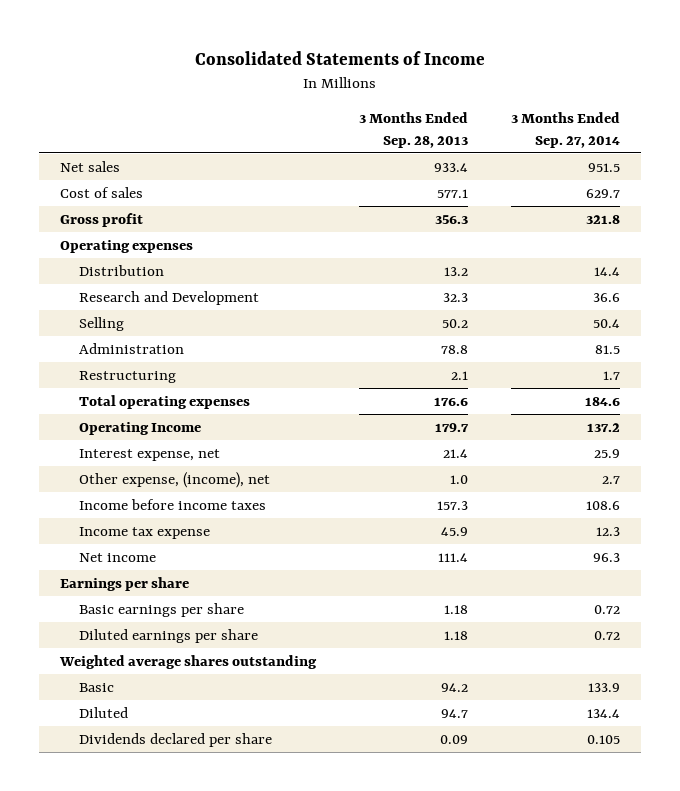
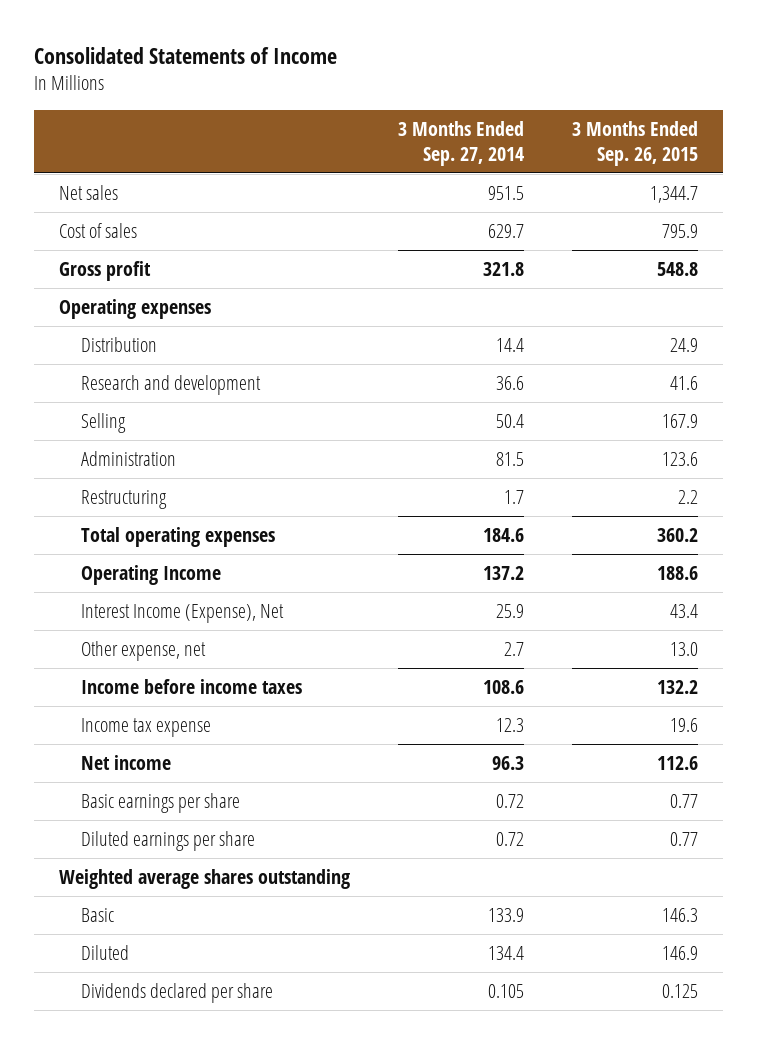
[358,112,468,148] 3 Months Ended Sep. 28, 2013 -> none
none -> [572,120,699,166] 3 Months Ended Sep. 26, 2015
[79,290,260,305] Research and Development -> [81,375,262,396] Research and development
[79,448,221,461] Interest expense, net -> [81,604,285,624] Interest Income (Expense), Net
[79,471,271,488] Other expense, (income), net -> [81,641,207,662] Other expense, net
[59,576,189,591] Earnings per share -> none

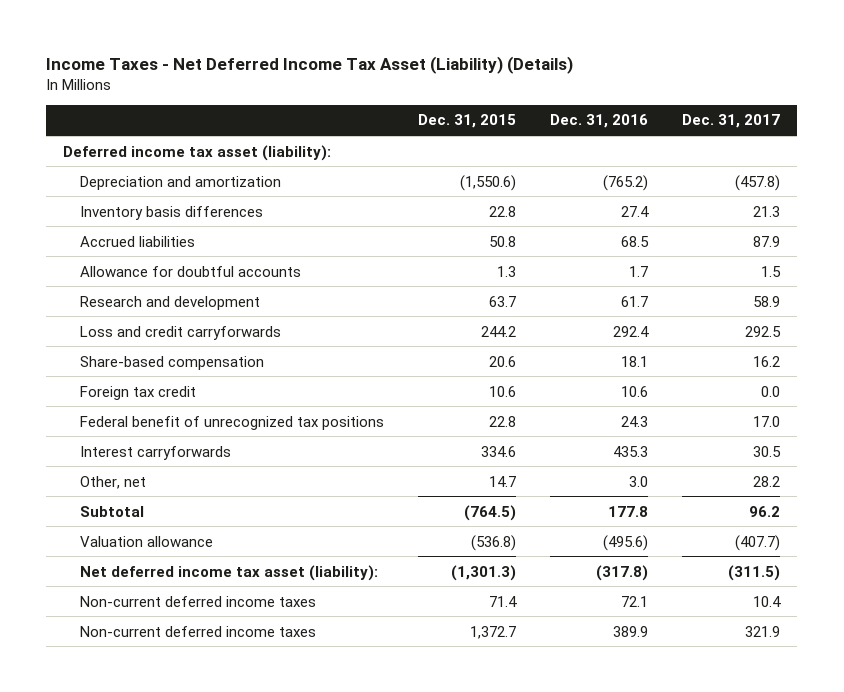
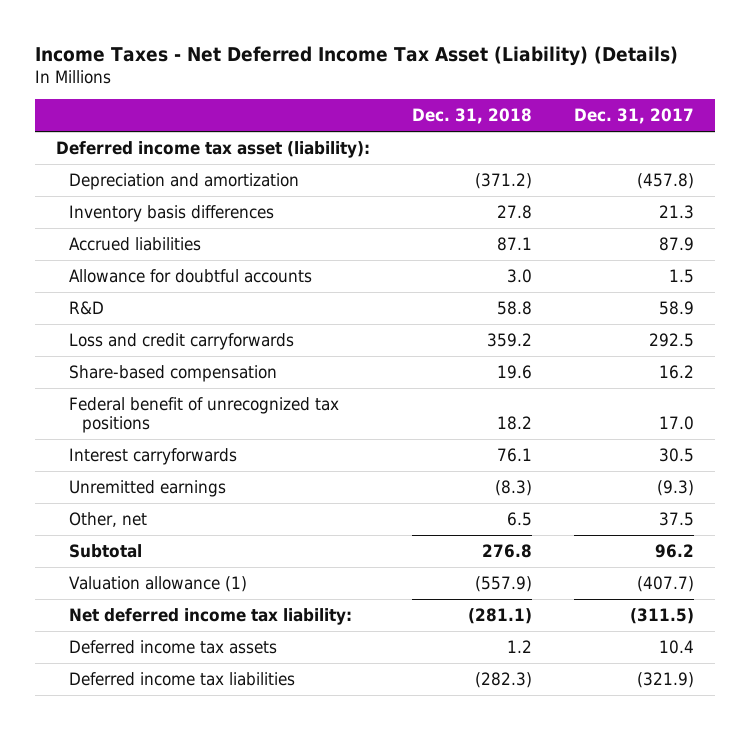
[418,114,517,129] Dec. 31, 2015 -> none
[550,114,649,129] Dec. 31, 2016 -> none
none -> [412,108,533,125] Dec. 31, 2018
[80,295,261,310] Research and development -> [68,300,104,315] R&D
[80,385,197,400] Foreign tax credit -> none
none -> [68,479,226,497] Unremitted earnings
[753,475,781,487] 28.2 -> [659,511,695,526] 37.5
[80,535,214,547] Valuation allowance -> [68,575,247,592] Valuation allowance (1)
[80,564,379,581] Net deferred income tax asset (liability): -> [68,607,352,625] Net deferred income tax liability:
[80,595,317,607] Non-current deferred income taxes -> [68,639,277,654] Deferred income tax assets
[80,625,317,637] Non-current deferred income taxes -> [68,671,295,686] Deferred income tax liabilities
[745,625,781,637] 321.9 -> [637,671,695,688] (321.9)

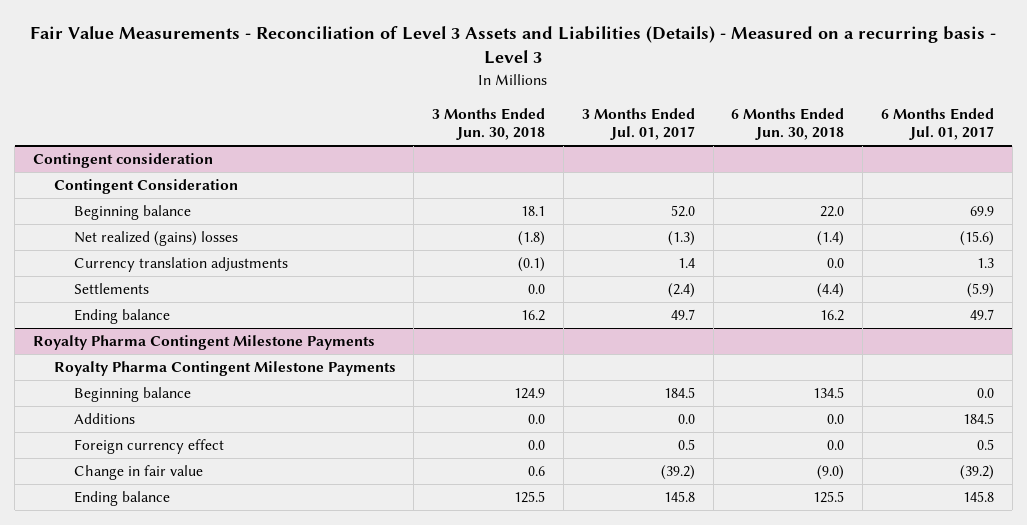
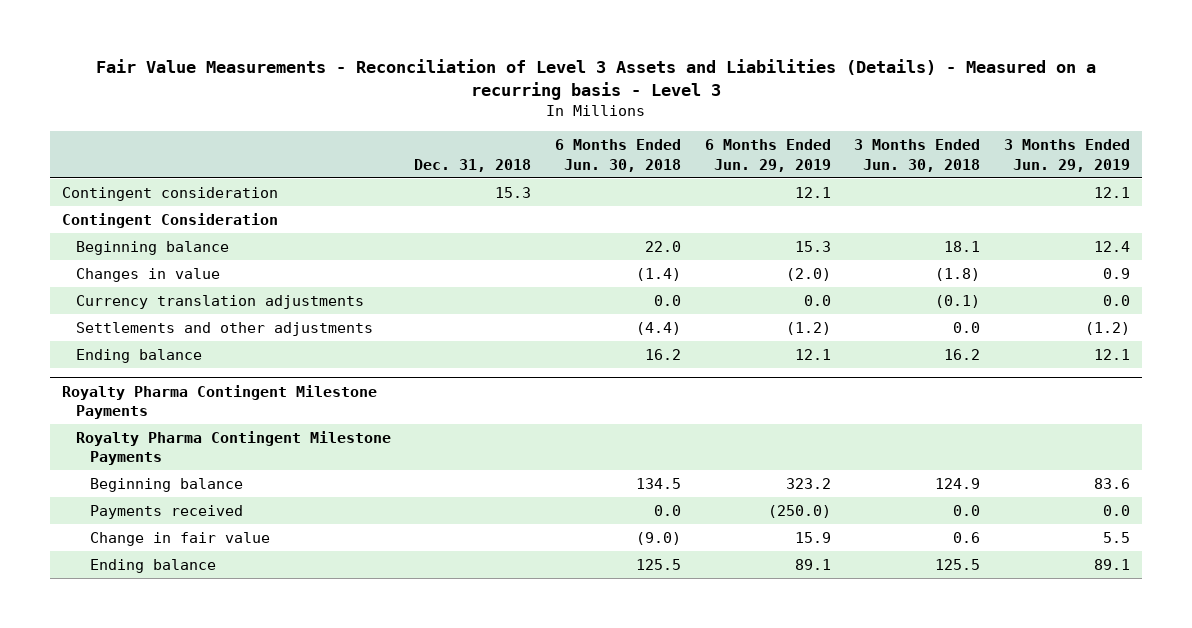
[581,107,695,141] 3 Months Ended Jul. 01, 2017 -> none
[880,107,994,141] 6 Months Ended Jul. 01, 2017 -> none
none -> [414,158,532,172] Dec. 31, 2018
none -> [704,139,831,172] 6 Months Ended Jun. 29, 2019
none -> [1004,139,1131,172] 3 Months Ended Jun. 29, 2019
[32,153,213,169] Contingent consideration -> none
none -> [61,186,278,201] Contingent consideration
[74,231,239,247] Net realized (gains) losses -> [75,267,220,282] Changes in value
[74,283,150,295] Settlements -> [75,321,373,336] Settlements and other adjustments
[74,413,136,425] Additions -> none
[74,439,225,455] Foreign currency effect -> none
none -> [89,504,243,519] Payments received

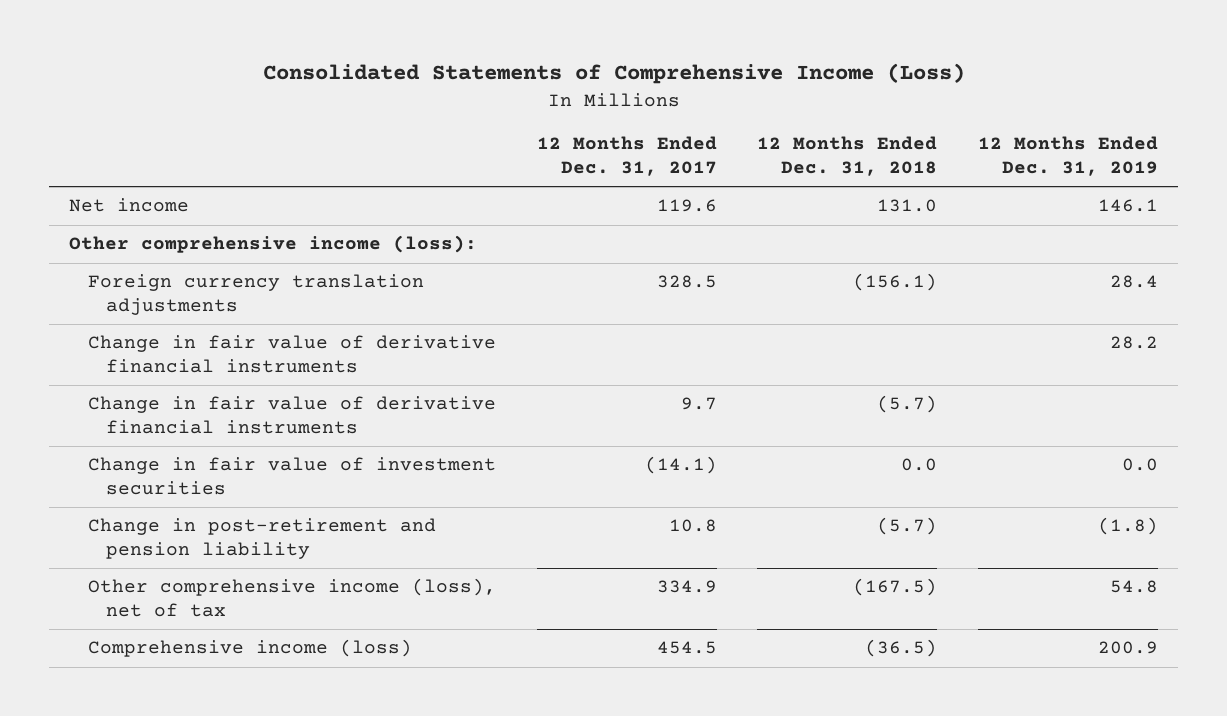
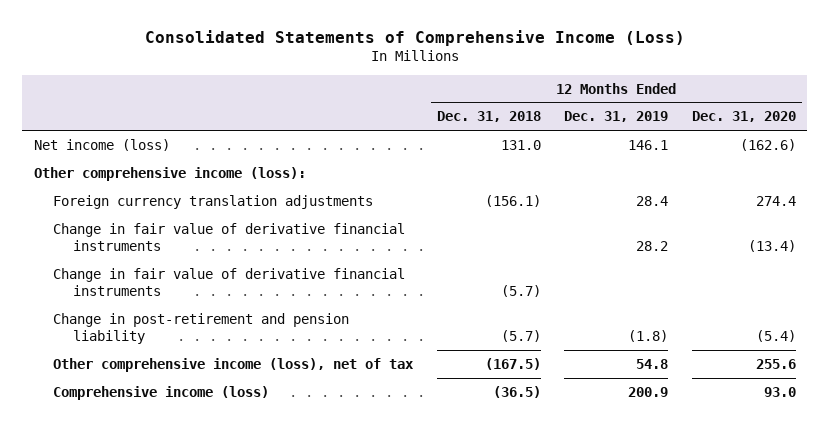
[536,136,717,176] 12 Months Ended Dec. 31, 2017 -> none
none -> [691,111,796,123] Dec. 31, 2020
[69,198,190,213] Net income -> [33,138,170,151] Net income (loss)
[87,457,496,495] Change in fair value of investment securities -> none

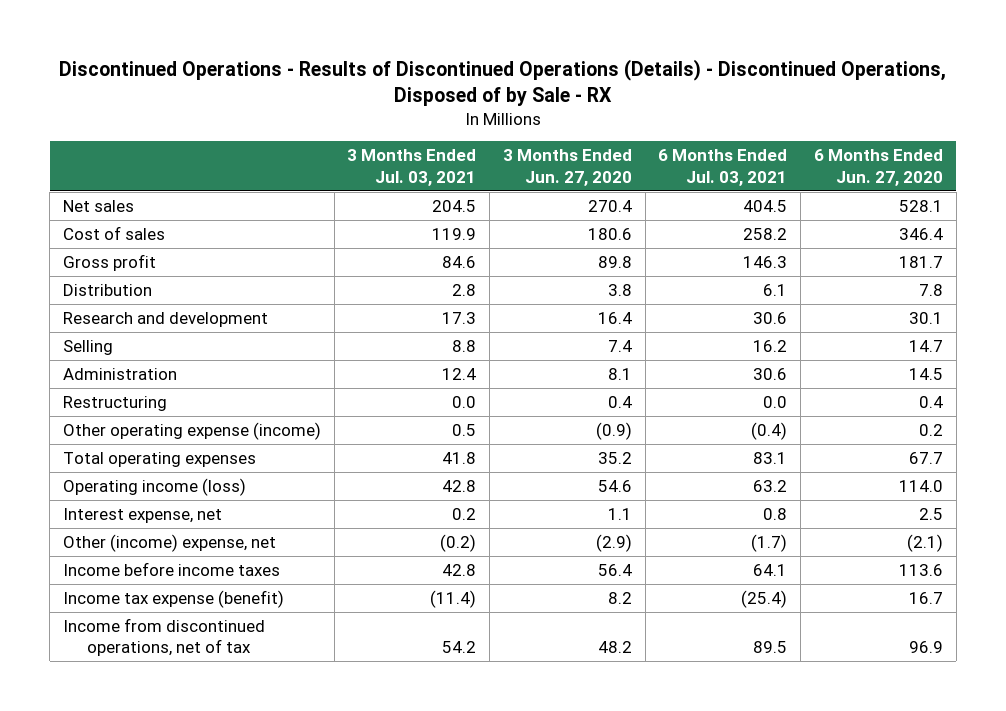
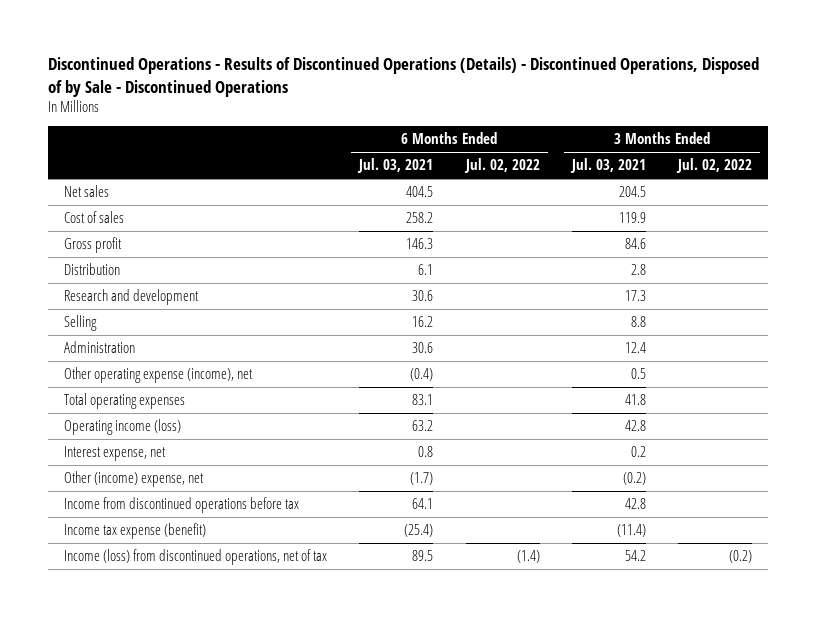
[58,58,946,106] Discontinued Operations - Results of Discontinued Operations (Details) - Discontinued Operations, Disposed of by Sale - RX -> [48,57,760,97] Discontinued Operations - Results of Discontinued Operations (Details) - Discontinued Operations, Disposed of by Sale - Discontinued Operations
[502,149,632,186] 3 Months Ended Jun. 27, 2020 -> none
[813,149,943,186] 6 Months Ended Jun. 27, 2020 -> none
none -> [463,158,540,174] Jul. 02, 2022
none -> [675,158,752,174] Jul. 02, 2022
[62,395,167,411] Restructuring -> none
[62,421,321,440] Other operating expense (income) -> [64,367,254,384] Other operating expense (income), net
[62,561,280,576] Income before income taxes -> [64,497,300,514] Income from discontinued operations before tax
[62,617,265,657] Income from discontinued operations, net of tax -> [64,549,328,566] Income (loss) from discontinued operations, net of tax

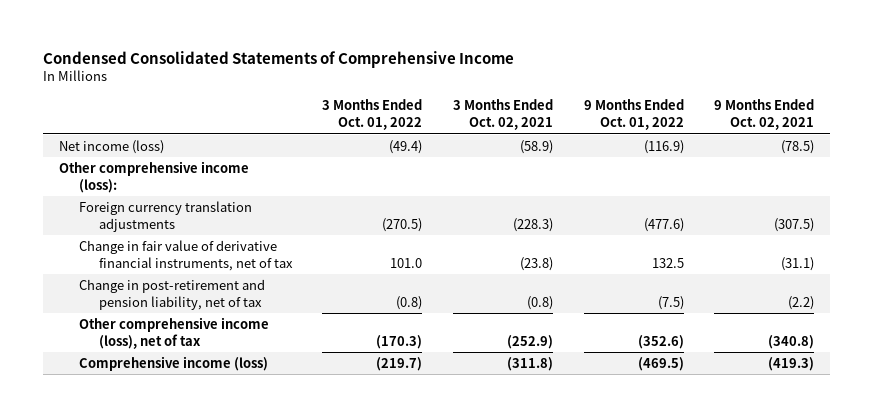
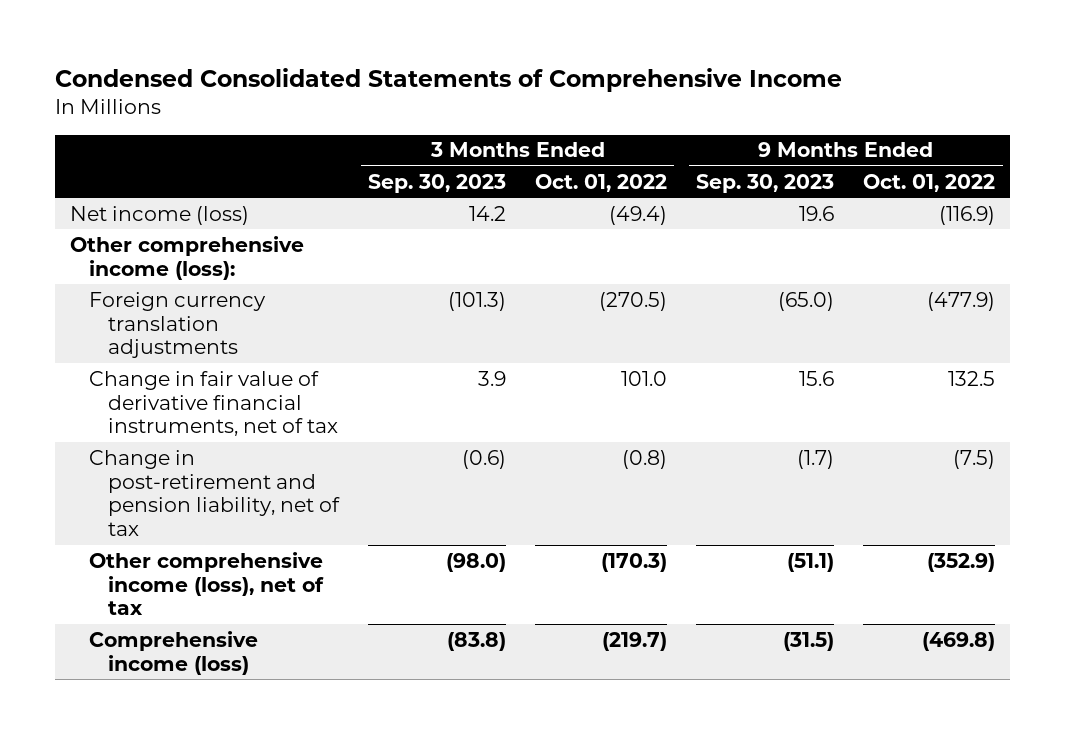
[452,99,553,131] 3 Months Ended Oct. 02, 2021 -> none
[714,99,815,131] 9 Months Ended Oct. 02, 2021 -> none
none -> [368,173,507,193] Sep. 30, 2023
none -> [696,173,835,193] Sep. 30, 2023
[643,217,684,232] (477.6) -> [927,291,996,311] (477.9)
[637,334,684,349] (352.6) -> [927,552,996,572] (352.9)
[637,356,684,371] (469.5) -> [922,631,996,651] (469.8)

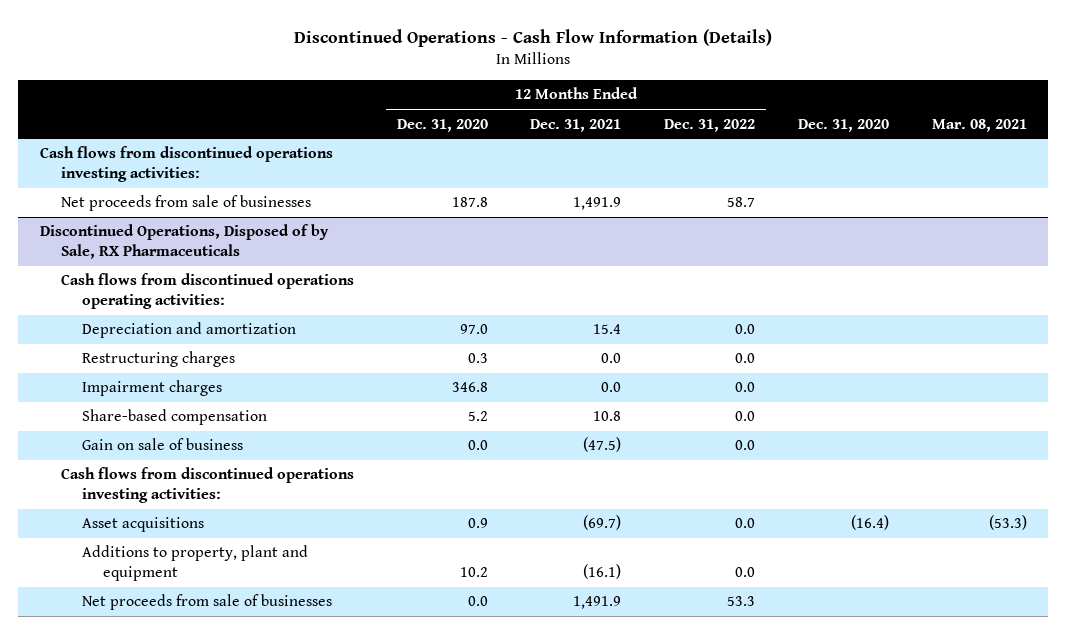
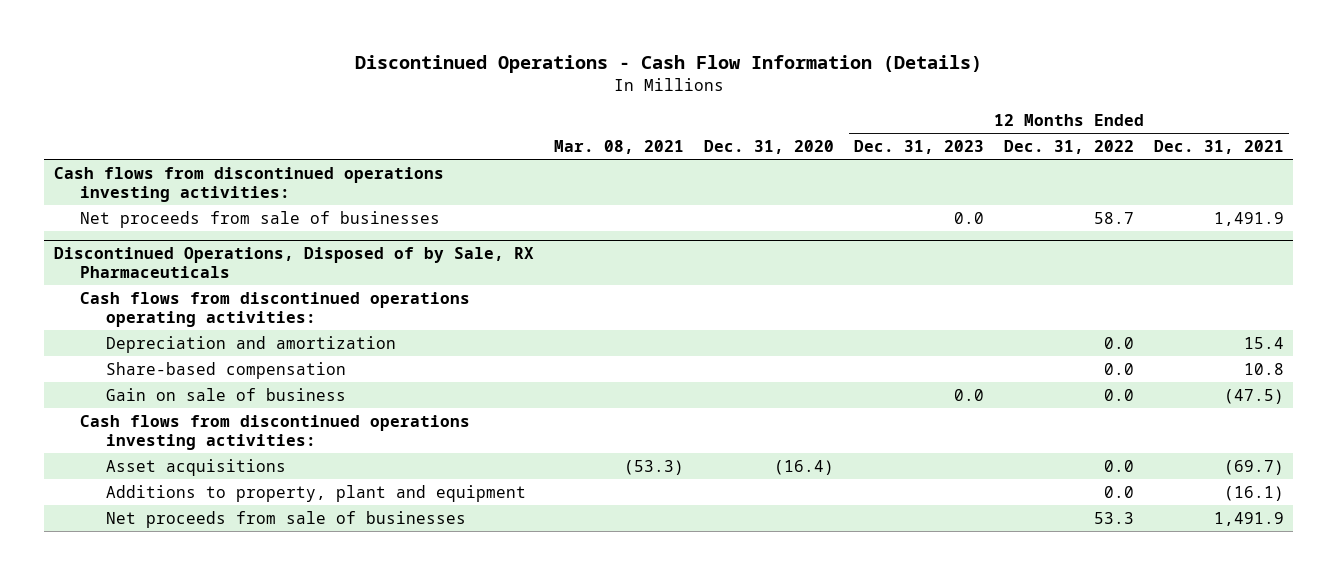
[396,118,488,132] Dec. 31, 2020 -> none
none -> [853,140,984,155] Dec. 31, 2023
[81,351,235,368] Restructuring charges -> none
[81,380,222,397] Impairment charges -> none

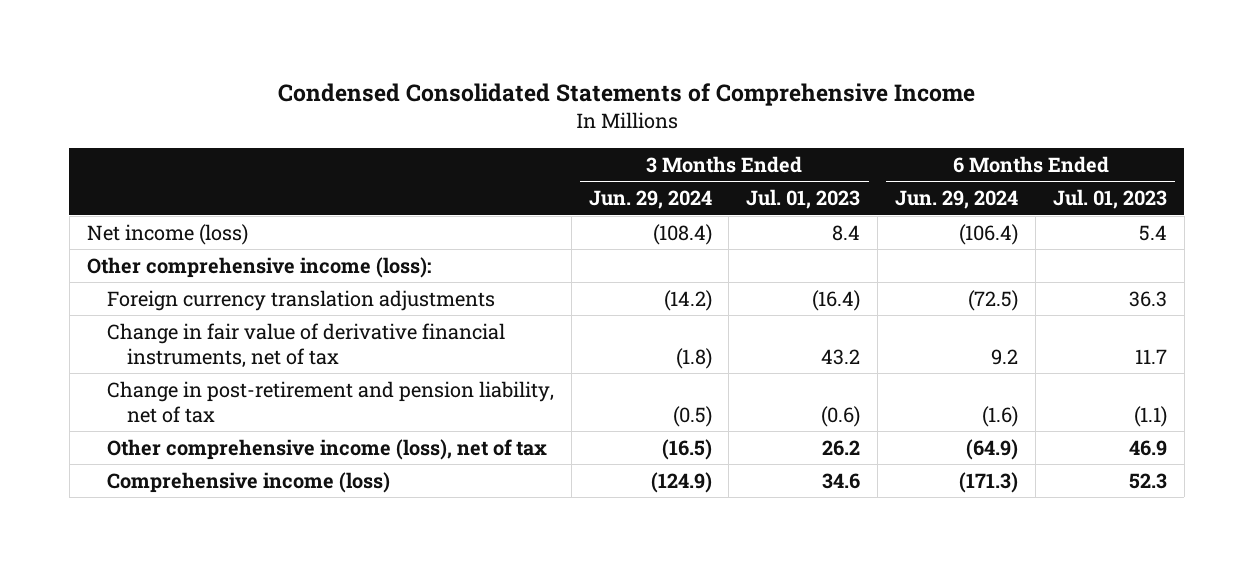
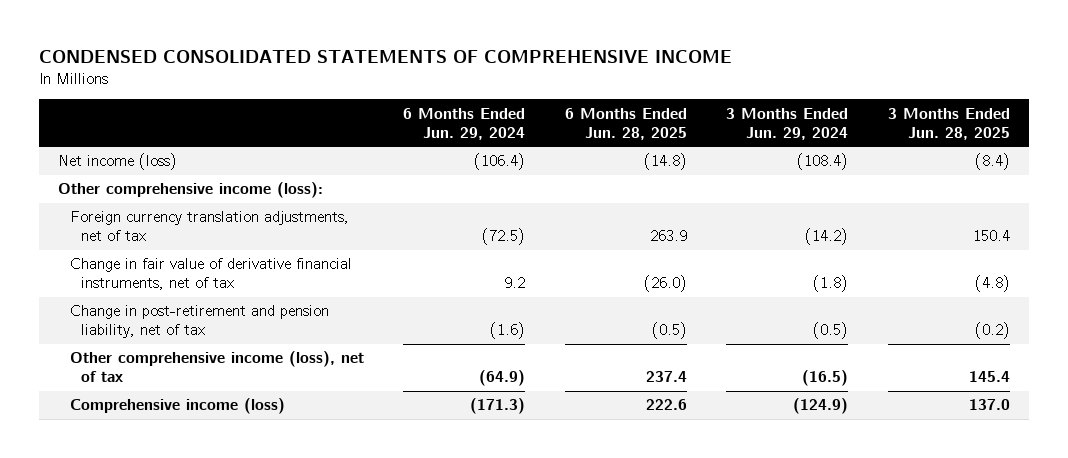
[277,82,975,106] Condensed Consolidated Statements of Comprehensive Income -> [38,49,732,63] CONDENSED CONSOLIDATED STATEMENTS OF COMPREHENSIVE INCOME
[746,189,861,210] Jul. 01, 2023 -> none
[1052,189,1167,210] Jul. 01, 2023 -> none
none -> [564,107,687,140] 6 Months Ended Jun. 28, 2025
none -> [887,107,1010,140] 3 Months Ended Jun. 28, 2025
[106,289,495,311] Foreign currency translation adjustments -> [69,211,349,242] Foreign currency translation adjustments, net of tax

